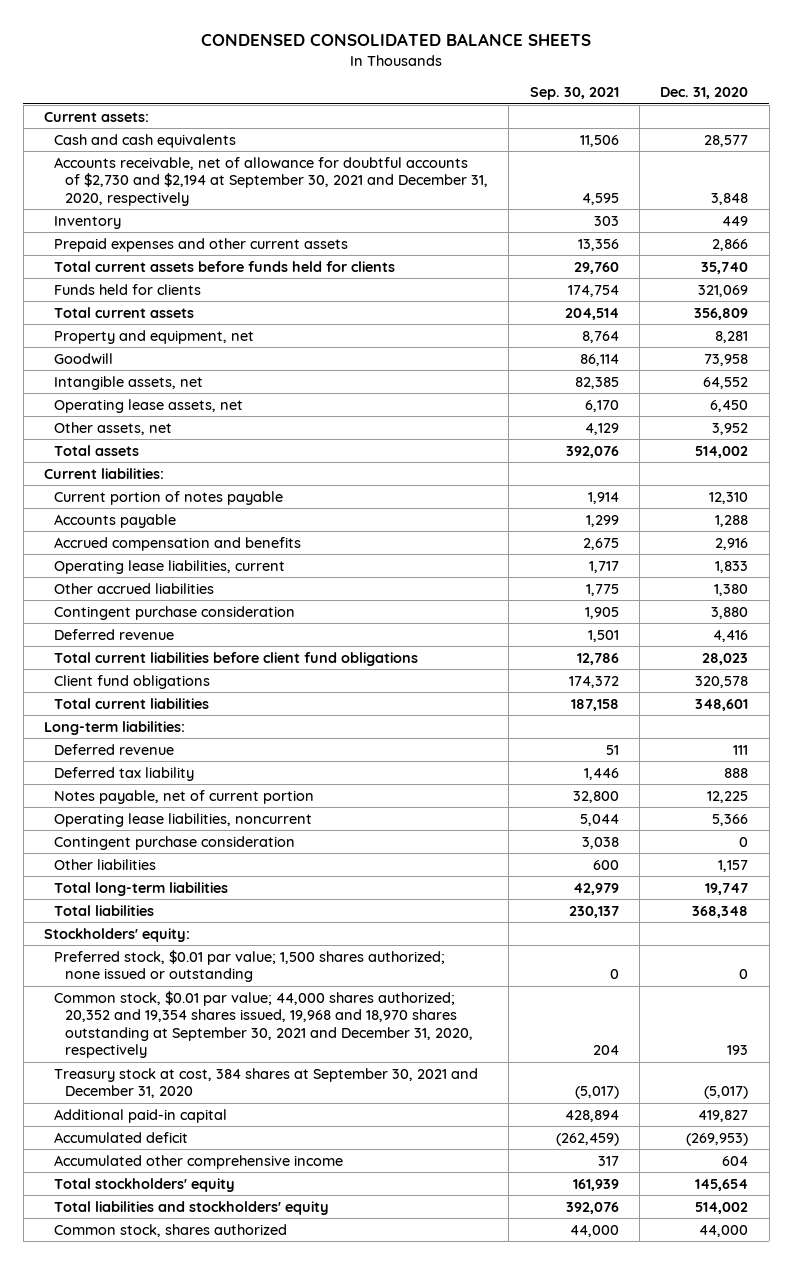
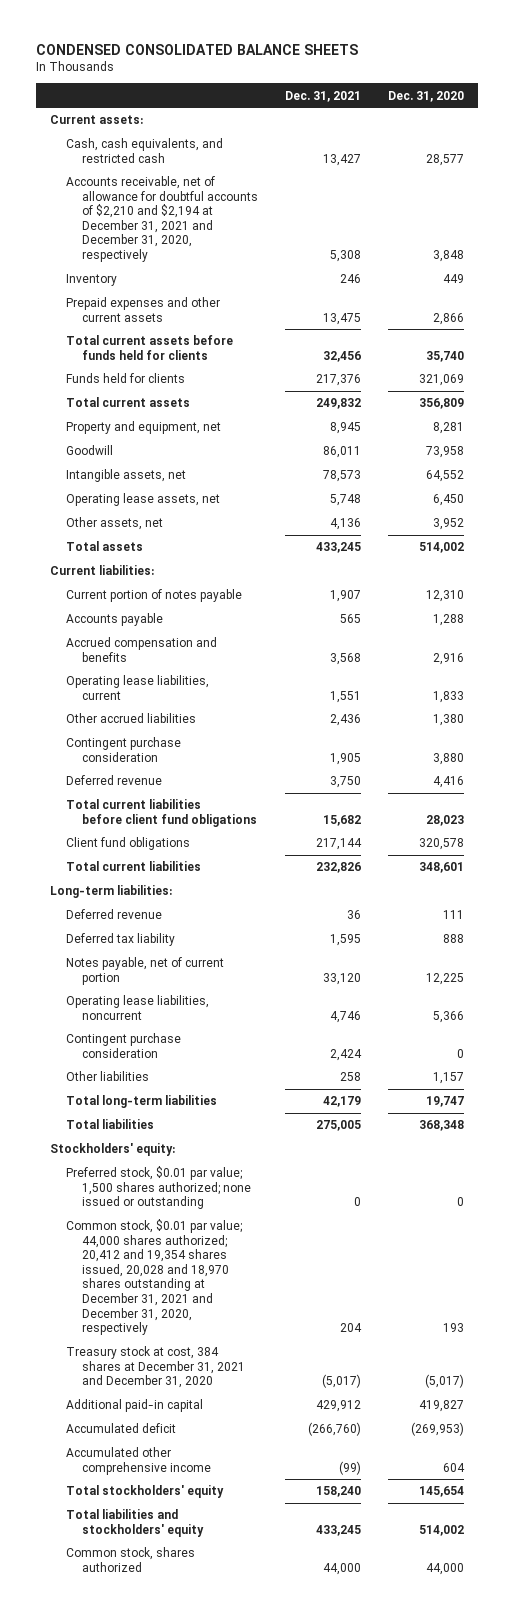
[529,87,619,101] Sep. 30, 2021 -> none
none -> [285,90,362,102] Dec. 31, 2021
[54,133,237,148] Cash and cash equivalents -> [66,138,224,163] Cash, cash equivalents, and restricted cash
[54,156,489,206] Accounts receivable, net of allowance for doubtful accounts of $2,730 and $2,194 at September 30, 2021 and December 31, 2020, respectively -> [66,176,259,263] Accounts receivable, net of allowance for doubtful accounts of $2,210 and $2,194 at December 31, 2021 and December 31, 2020, respectively
[54,990,474,1059] Common stock, $0.01 par value; 44,000 shares authorized; 20,352 and 19,354 shares issued, 19,968 and 18,970 shares outstanding at September 30, 2021 and December 31, 2020, respectively -> [66,1219,243,1336] Common stock, $0.01 par value; 44,000 shares authorized; 20,412 and 19,354 shares issued, 20,028 and 18,970 shares outstanding at December 31, 2021 and December 31, 2020, respectively
[54,1067,479,1099] Treasury stock at cost, 384 shares at September 30, 2021 and December 31, 2020 -> [66,1346,246,1389] Treasury stock at cost, 384 shares at December 31, 2021 and December 31, 2020

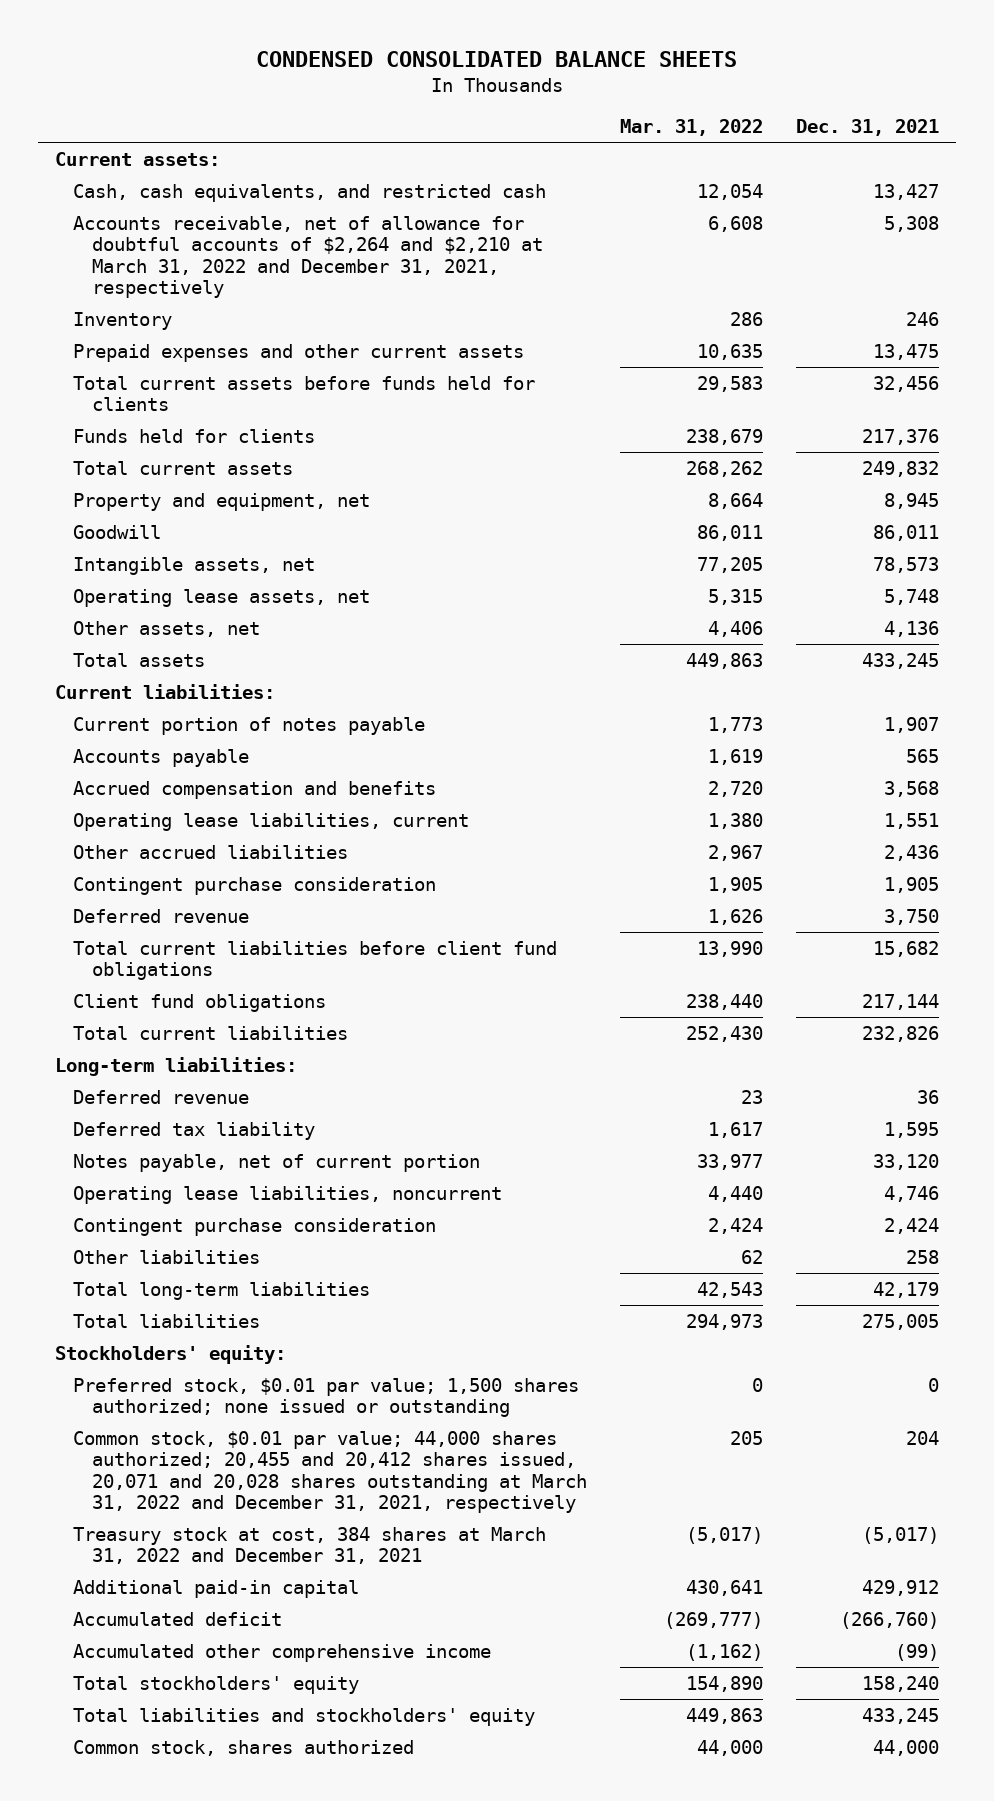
[388,90,465,102] Dec. 31, 2020 -> none
none -> [619,119,763,137] Mar. 31, 2022
[66,176,259,263] Accounts receivable, net of allowance for doubtful accounts of $2,210 and $2,194 at December 31, 2021 and December 31, 2020, respectively -> [73,215,543,299] Accounts receivable, net of allowance for doubtful accounts of $2,264 and $2,210 at March 31, 2022 and December 31, 2021, respectively
[66,1219,243,1336] Common stock, $0.01 par value; 44,000 shares authorized; 20,412 and 19,354 shares issued, 20,028 and 18,970 shares outstanding at December 31, 2021 and December 31, 2020, respectively -> [73,1430,587,1514] Common stock, $0.01 par value; 44,000 shares authorized; 20,455 and 20,412 shares issued, 20,071 and 20,028 shares outstanding at March 31, 2022 and December 31, 2021, respectively
[66,1346,246,1389] Treasury stock at cost, 384 shares at December 31, 2021 and December 31, 2020 -> [73,1526,547,1565] Treasury stock at cost, 384 shares at March 31, 2022 and December 31, 2021

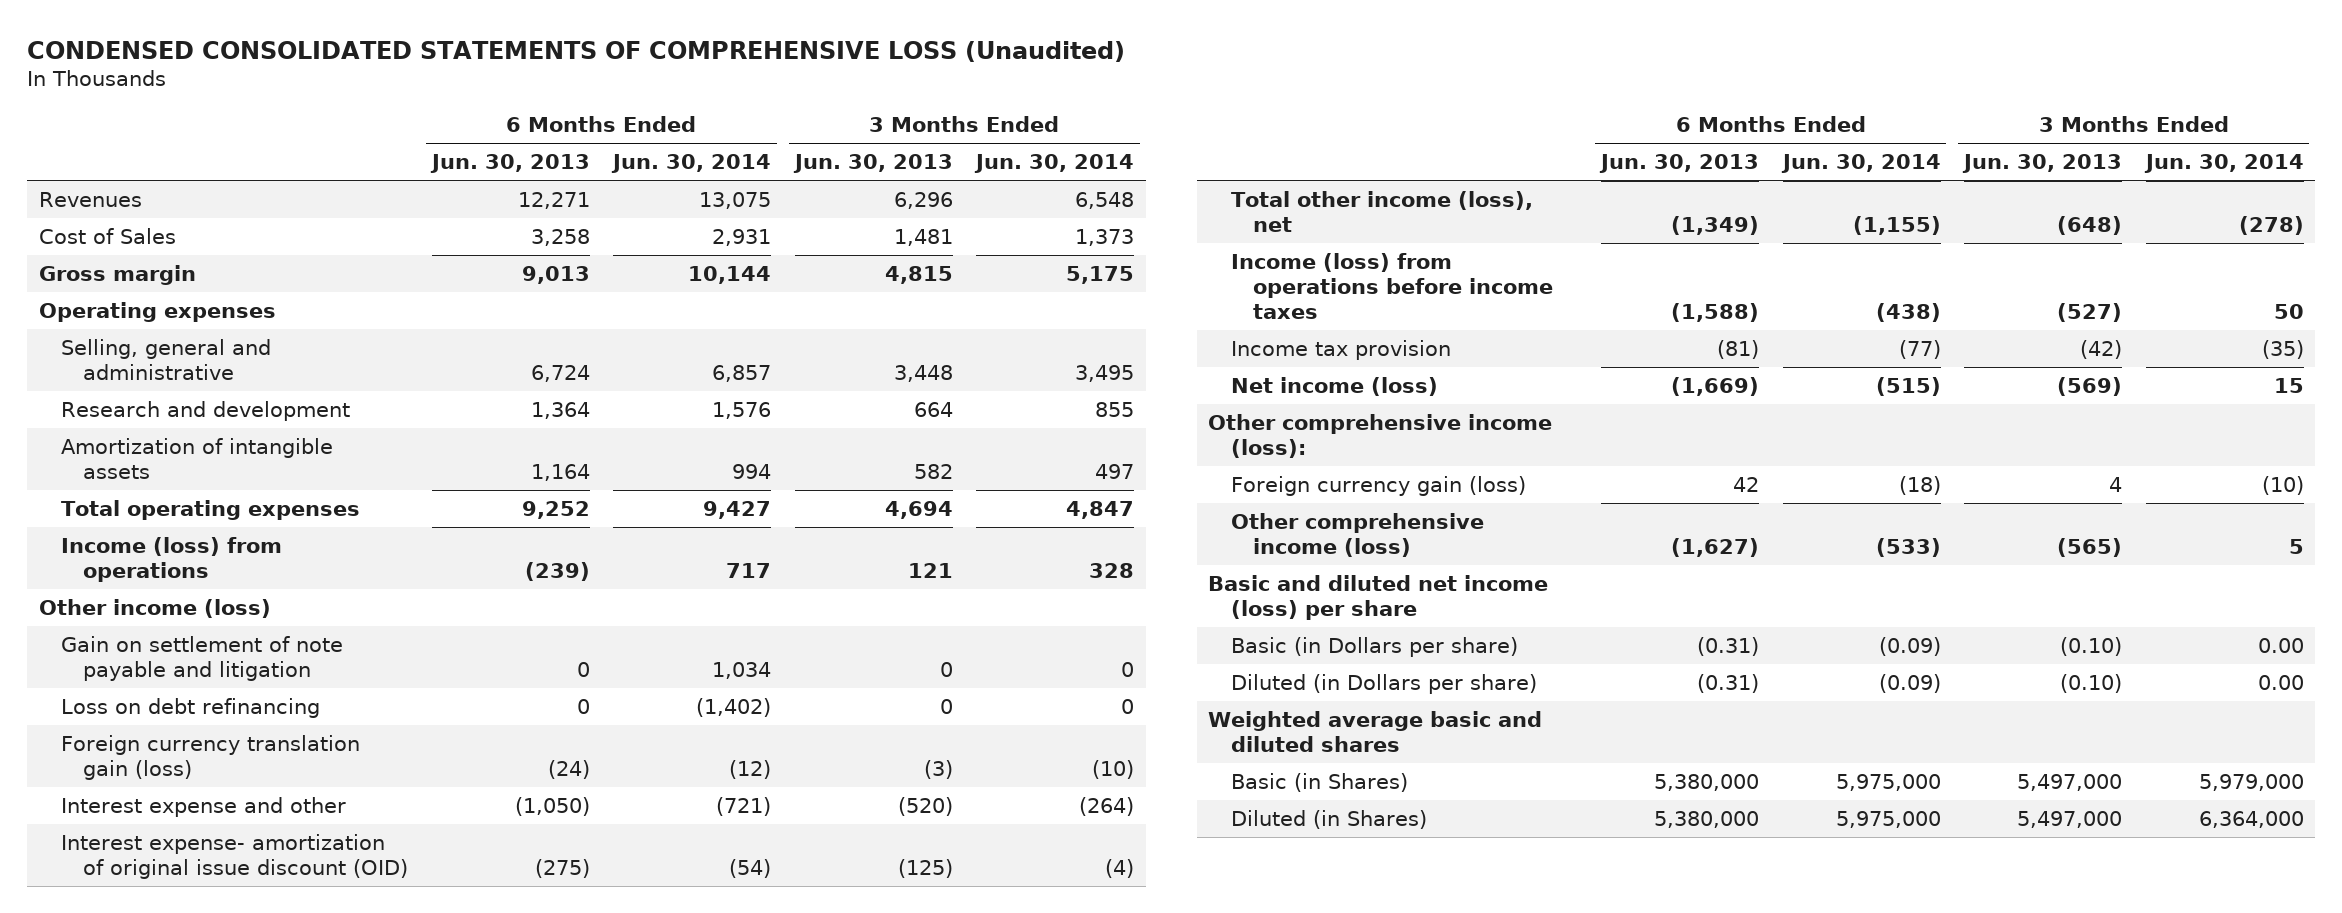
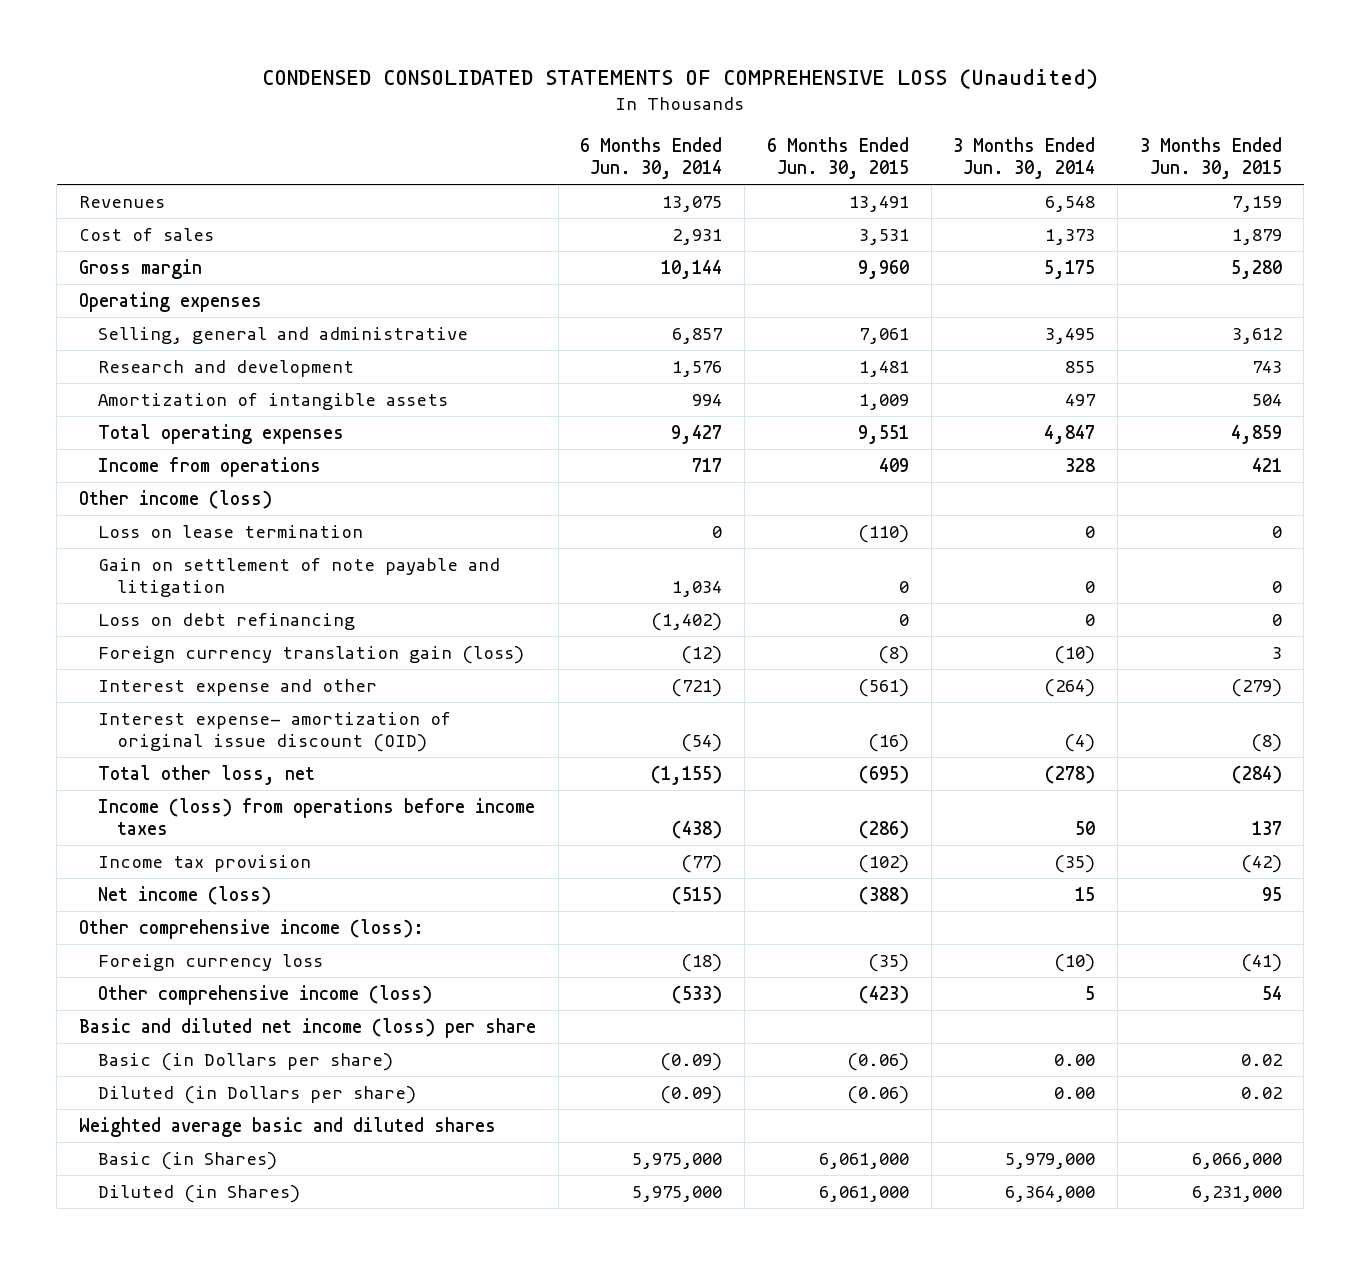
[429,154,590,174] Jun. 30, 2013 -> none
[792,154,953,174] Jun. 30, 2013 -> none
none -> [766,136,909,180] 6 Months Ended Jun. 30, 2015
none -> [1139,136,1282,180] 3 Months Ended Jun. 30, 2015
[38,227,176,244] Cost of Sales -> [78,227,214,241] Cost of sales
[61,536,283,583] Income (loss) from operations -> [97,456,321,477] Income from operations
none -> [97,524,363,538] Loss on lease termination
[1230,190,1533,233] Total other income (loss), net -> [97,764,315,785] Total other loss, net
[1230,475,1526,496] Foreign currency gain (loss) -> [97,953,323,971] Foreign currency loss

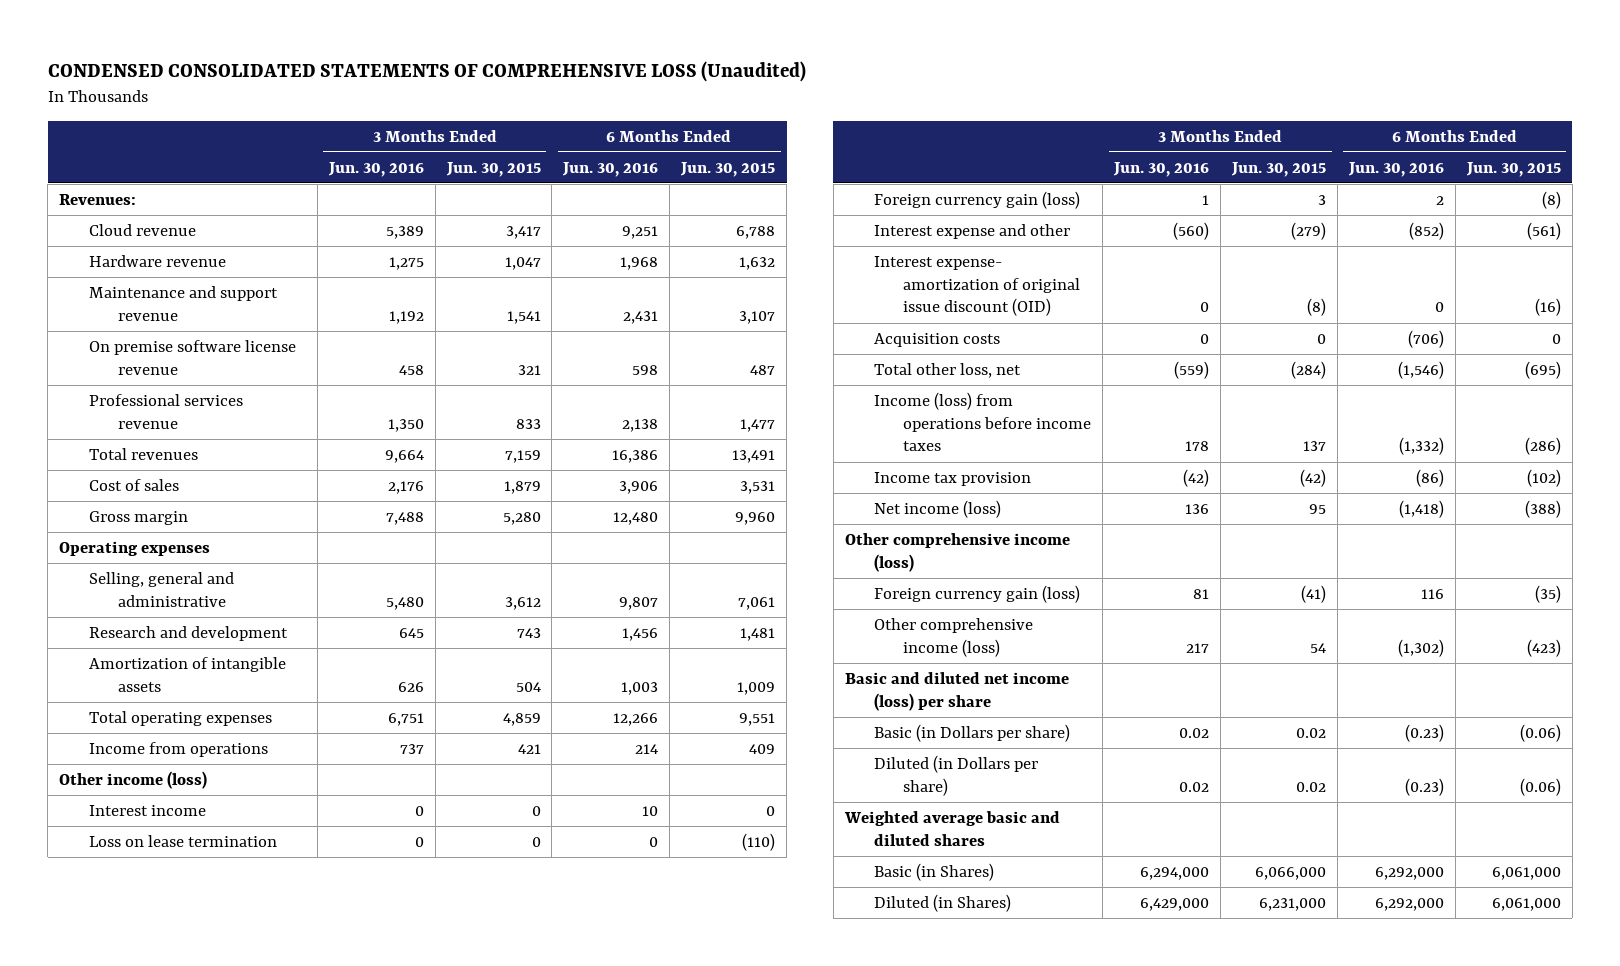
[580,136,723,180] 6 Months Ended Jun. 30, 2014 -> none
[953,136,1096,180] 3 Months Ended Jun. 30, 2014 -> none
none -> [327,161,424,177] Jun. 30, 2016
none -> [562,161,659,177] Jun. 30, 2016
none -> [59,193,137,205] Revenues:
none -> [88,223,196,236] Cloud revenue
none -> [88,254,226,267] Hardware revenue
none -> [88,285,278,321] Maintenance and support revenue
none -> [88,339,296,375] On premise software license revenue
none -> [88,393,243,429] Professional services revenue
[78,195,165,208] Revenues -> [88,447,198,460] Total revenues
none -> [88,804,206,816] Interest income
[97,557,500,598] Gain on settlement of note payable and litigation -> none
[97,612,355,630] Loss on debt refinancing -> none
[97,645,524,664] Foreign currency translation gain (loss) -> [874,190,1081,209] Foreign currency gain (loss)
none -> [874,332,1001,347] Acquisition costs
[78,918,424,939] Other comprehensive income (loss): -> [844,532,1070,572] Other comprehensive income (loss)
[97,953,323,971] Foreign currency loss -> [874,584,1081,603] Foreign currency gain (loss)

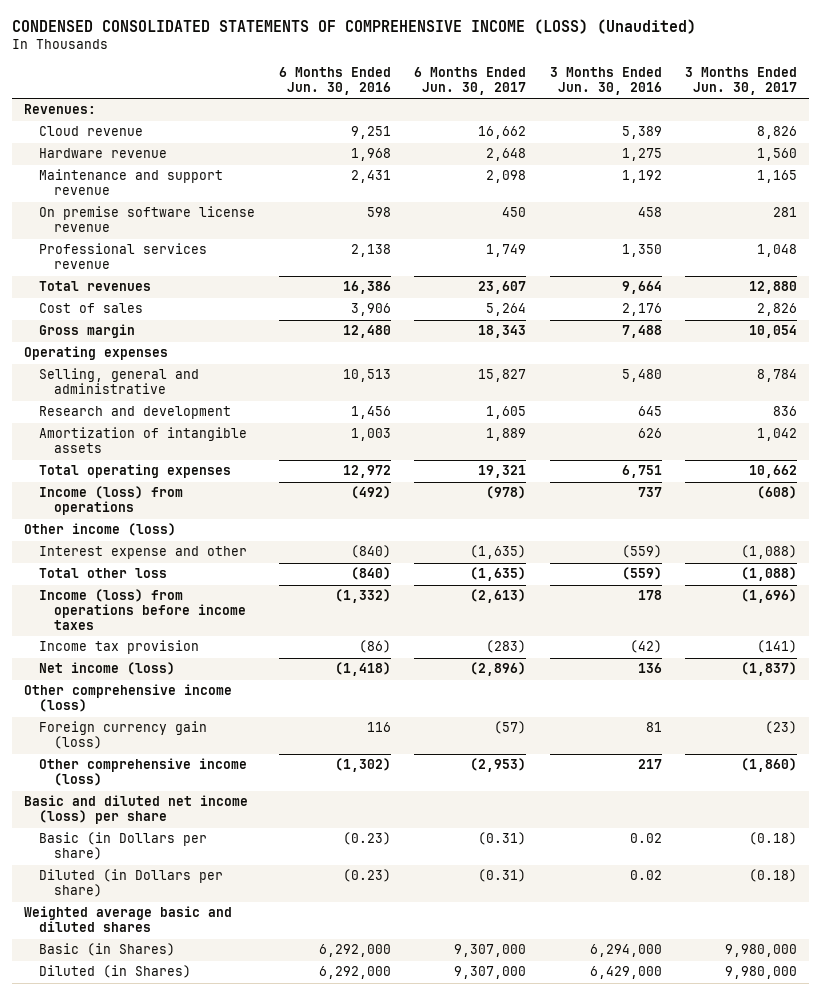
[47,60,806,82] CONDENSED CONSOLIDATED STATEMENTS OF COMPREHENSIVE LOSS (Unaudited) -> [12,18,697,34] CONDENSED CONSOLIDATED STATEMENTS OF COMPREHENSIVE INCOME (LOSS) (Unaudited)
[445,161,541,177] Jun. 30, 2015 -> none
[680,161,776,177] Jun. 30, 2015 -> none
none -> [414,67,527,95] 6 Months Ended Jun. 30, 2017
none -> [685,67,798,95] 3 Months Ended Jun. 30, 2017
[619,596,659,610] 9,807 -> [342,369,391,383] 10,513
[613,712,659,726] 12,266 -> [342,465,391,479] 12,972
[88,741,268,757] Income from operations -> [39,486,184,516] Income (loss) from operations
[635,743,659,754] 214 -> [350,486,391,500] (492)
[88,804,206,816] Interest income -> none
[88,834,277,847] Loss on lease termination -> none
[874,190,1081,209] Foreign currency gain (loss) -> none
[874,255,1081,317] Interest expense- amortization of original issue discount (OID) -> none
[874,332,1001,347] Acquisition costs -> none
[1173,221,1210,240] (560) -> [621,545,662,559] (559)
[1408,221,1444,240] (852) -> [350,545,391,559] (840)
[874,362,1022,378] Total other loss, net -> [39,568,168,579] Total other loss
[1397,360,1444,379] (1,546) -> [350,567,391,581] (840)

